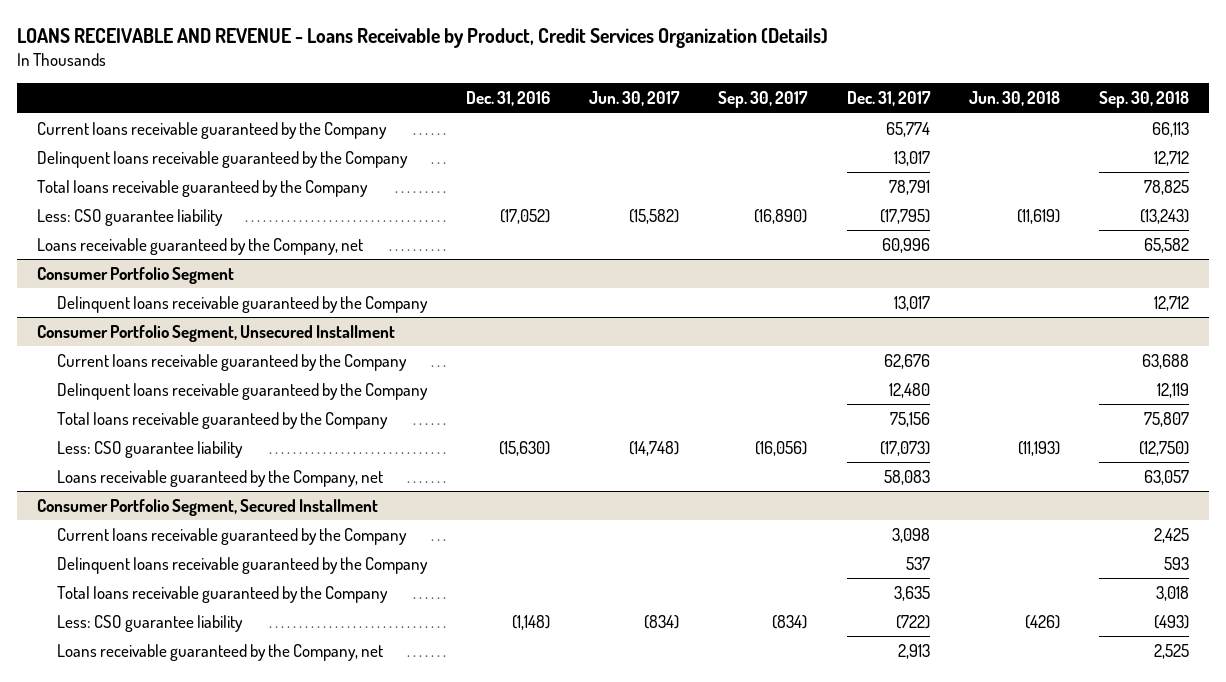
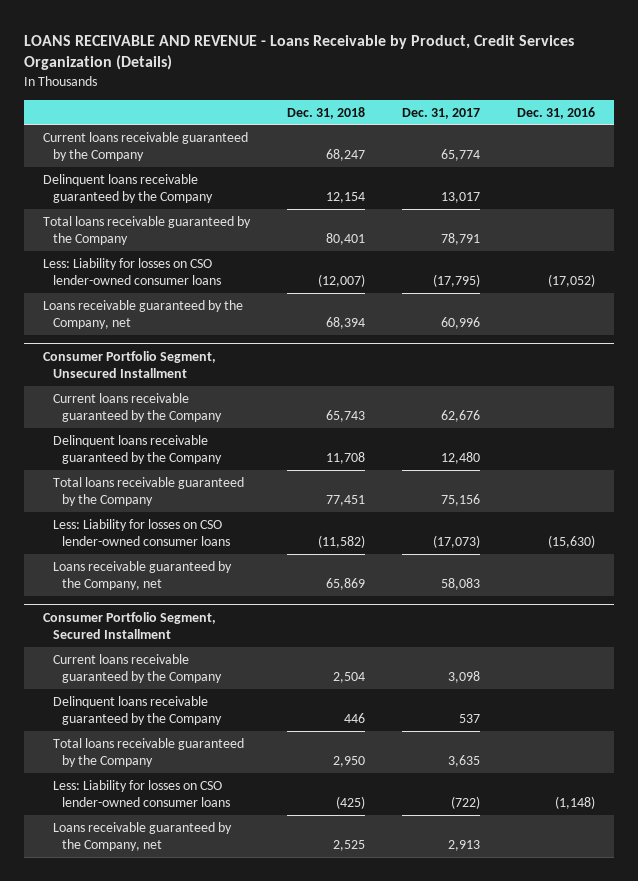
[589,91,681,107] Jun. 30, 2017 -> none
[718,91,809,109] Sep. 30, 2017 -> none
[968,91,1060,107] Jun. 30, 2018 -> none
[1098,91,1189,109] Sep. 30, 2018 -> none
none -> [286,106,365,119] Dec. 31, 2018
[36,208,223,226] Less: CSO guarantee liability -> [42,257,221,286] Less: Liability for losses on CSO lender-owned consumer loans
[36,266,234,284] Consumer Portfolio Segment -> none
[56,295,428,313] Delinquent loans receivable guaranteed by the Company -> none
[56,440,243,458] Less: CSO guarantee liability -> [52,518,231,547] Less: Liability for losses on CSO lender-owned consumer loans
[56,614,243,632] Less: CSO guarantee liability -> [52,779,231,808] Less: Liability for losses on CSO lender-owned consumer loans

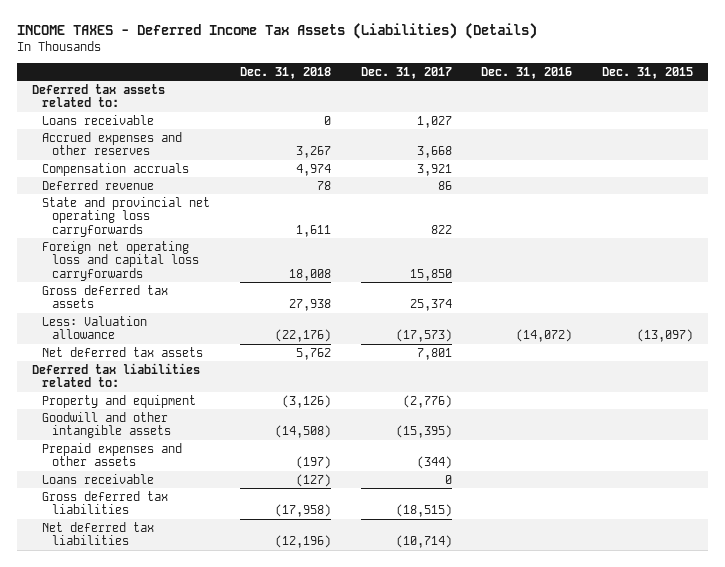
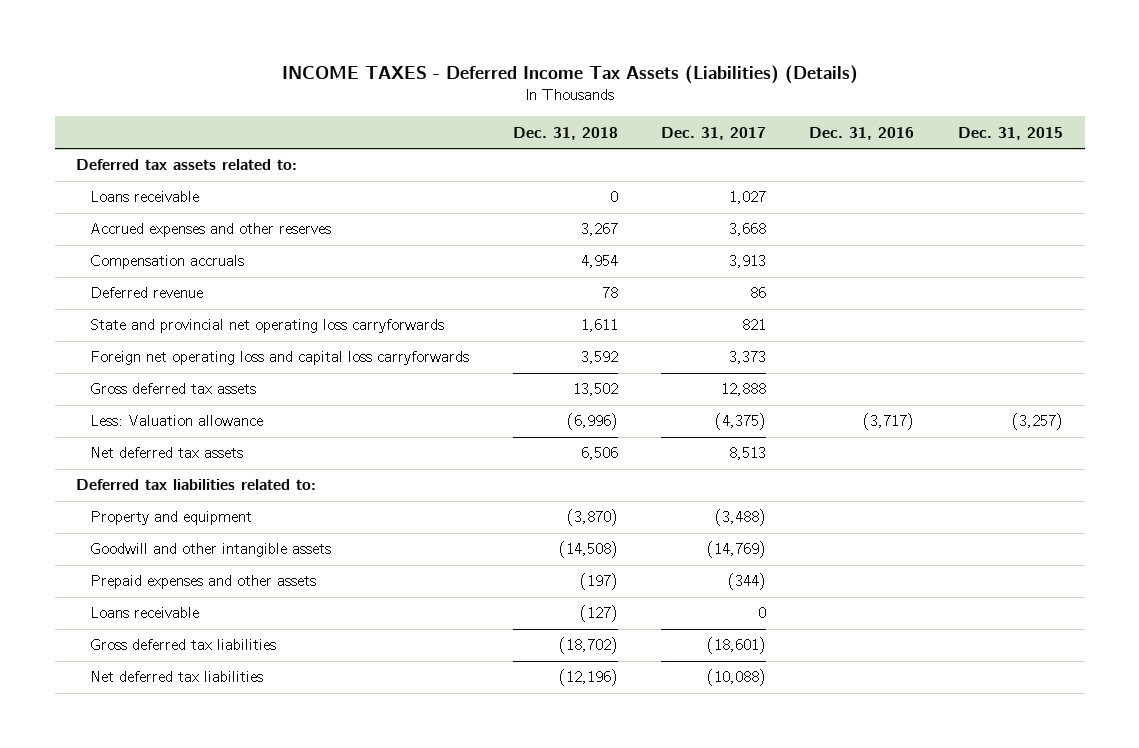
[295,163,331,176] 4,974 -> [580,255,618,269] 4,954
[416,163,452,176] 3,921 -> [729,255,767,269] 3,913
[430,224,452,234] 822 -> [742,319,767,331] 821
[288,268,331,281] 18,008 -> [580,351,618,365] 3,592
[409,268,452,281] 15,850 -> [729,351,767,365] 3,373
[288,299,331,312] 27,938 -> [572,383,618,397] 13,502
[409,299,452,312] 25,374 -> [721,383,767,397] 12,888
[274,329,331,343] (22,176) -> [566,413,618,431] (6,996)
[395,329,452,343] (17,573) -> [715,413,767,431] (4,375)
[516,329,573,343] (14,072) -> [863,413,915,431] (3,717)
[637,329,694,343] (13,097) -> [1011,413,1063,431] (3,257)
[295,347,331,360] 5,762 -> [580,447,618,461] 6,506
[416,347,452,360] 7,801 -> [729,447,767,461] 8,513
[281,394,331,408] (3,126) -> [566,509,618,527] (3,870)
[402,394,452,408] (2,776) -> [715,509,767,527] (3,488)
[395,425,452,439] (15,395) -> [707,541,767,559] (14,769)
[274,504,331,518] (17,958) -> [558,637,618,655] (18,702)
[395,504,452,518] (18,515) -> [707,637,767,655] (18,601)
[395,535,452,549] (10,714) -> [707,669,767,687] (10,088)

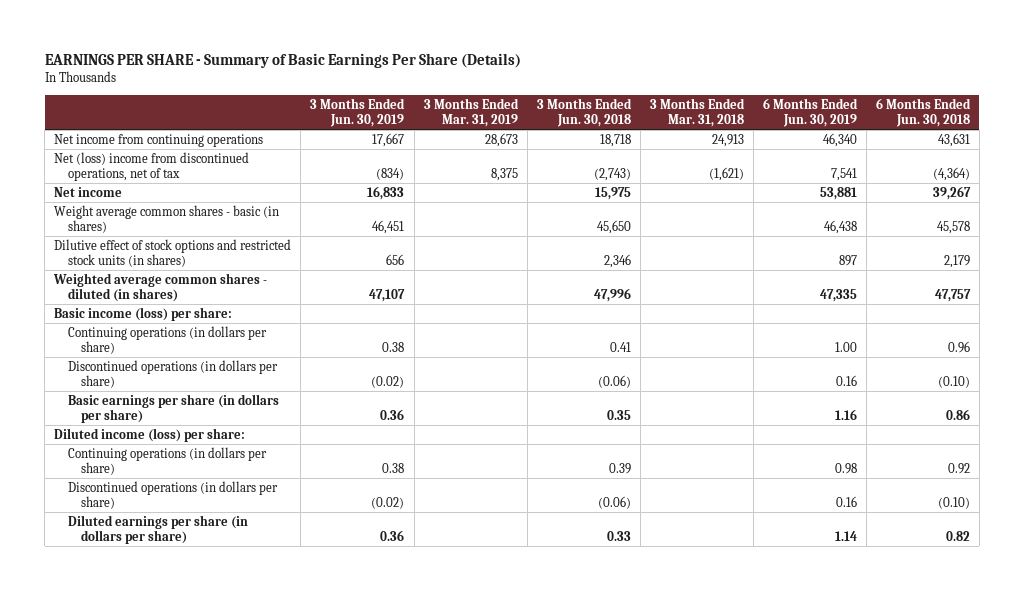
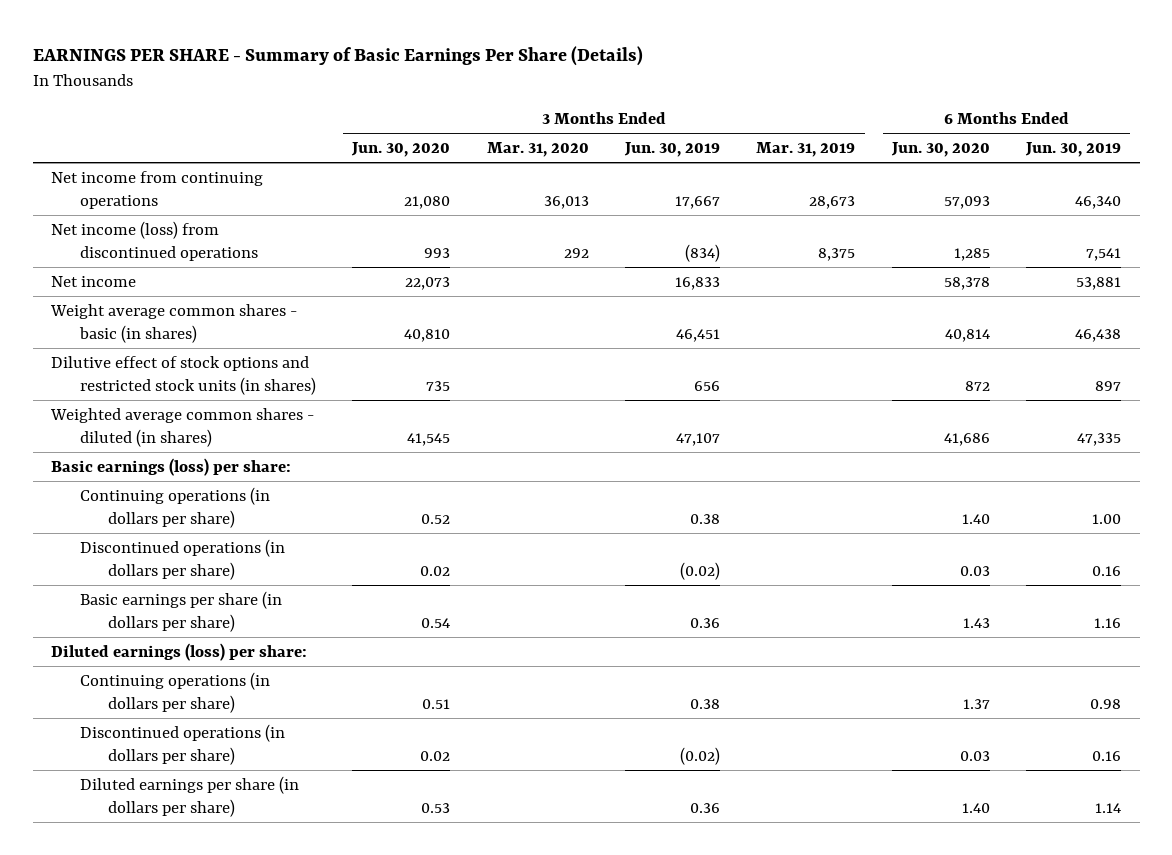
[536,97,632,128] 3 Months Ended Jun. 30, 2018 -> none
[649,97,745,128] 3 Months Ended Mar. 31, 2018 -> none
[875,97,971,128] 6 Months Ended Jun. 30, 2018 -> none
none -> [351,142,451,158] Jun. 30, 2020
none -> [486,142,589,158] Mar. 31, 2020
none -> [890,142,990,158] Jun. 30, 2020
[54,151,250,182] Net (loss) income from discontinued operations, net of tax -> [50,220,258,261] Net income (loss) from discontinued operations
[54,306,233,321] Basic income (loss) per share: -> [50,457,291,476] Basic earnings (loss) per share:
[54,427,246,442] Diluted income (loss) per share: -> [50,642,307,661] Diluted earnings (loss) per share:

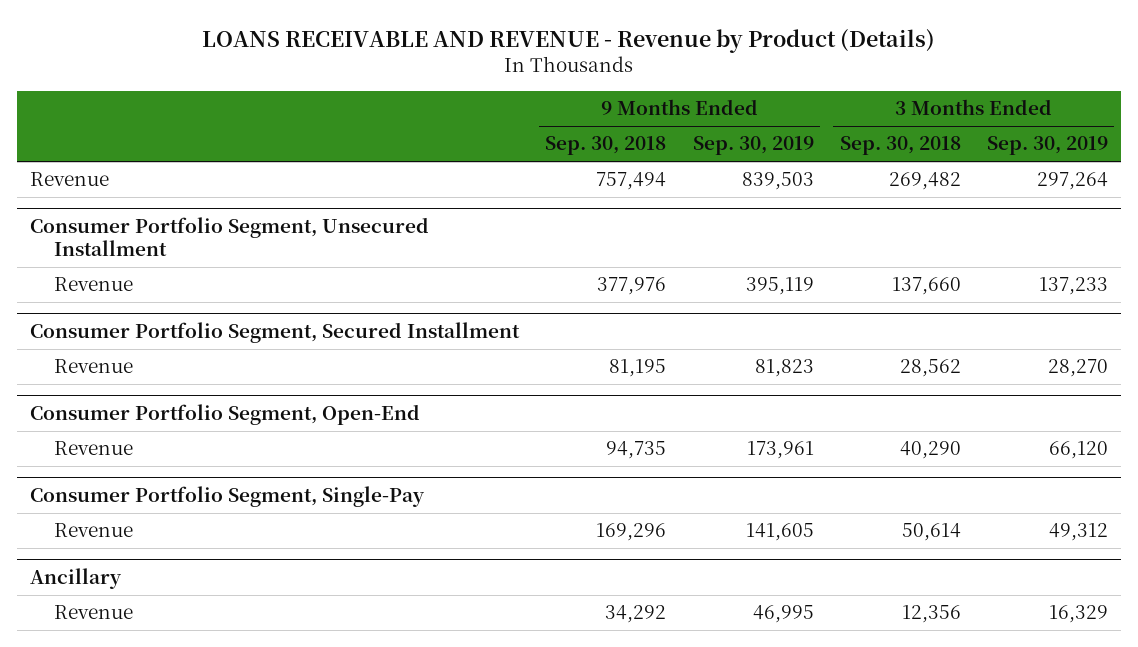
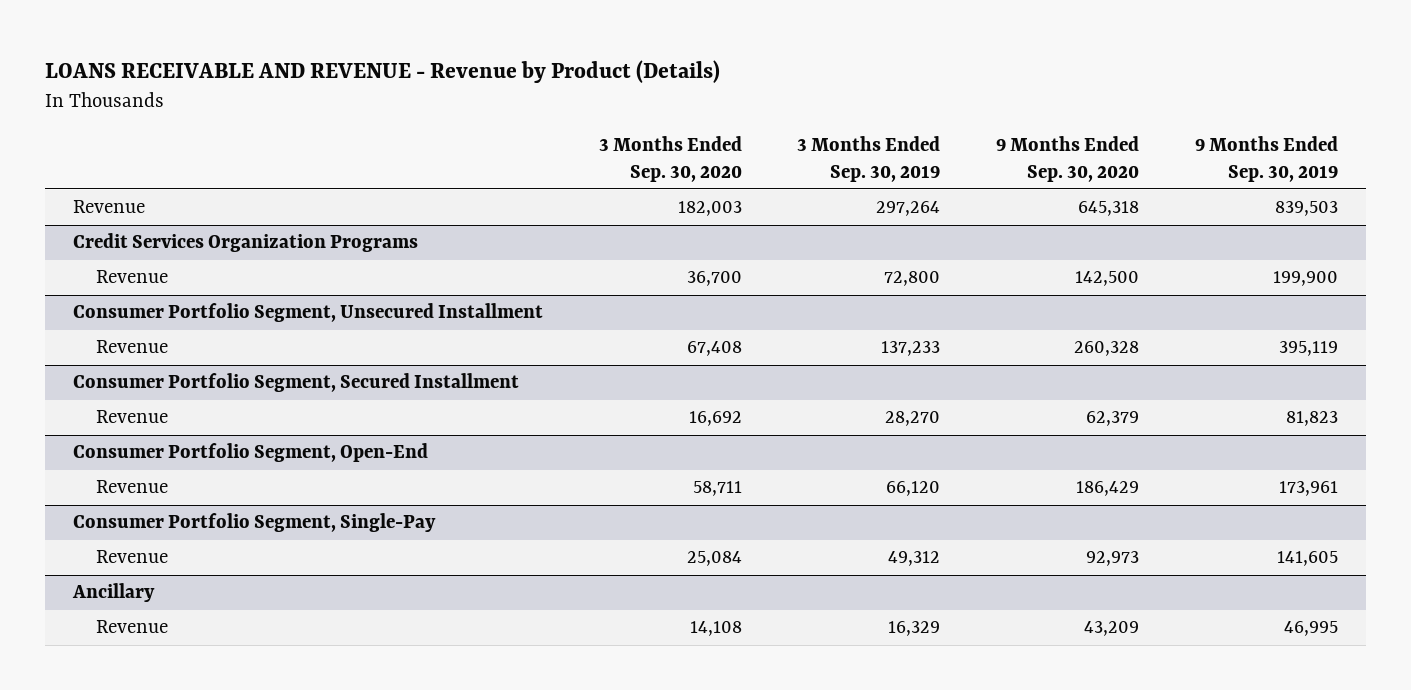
[545,136,667,156] Sep. 30, 2018 -> none
[839,136,961,156] Sep. 30, 2018 -> none
none -> [598,136,742,182] 3 Months Ended Sep. 30, 2020
none -> [996,136,1140,182] 9 Months Ended Sep. 30, 2020
none -> [72,233,418,253] Credit Services Organization Programs
none -> [95,270,168,284] Revenue

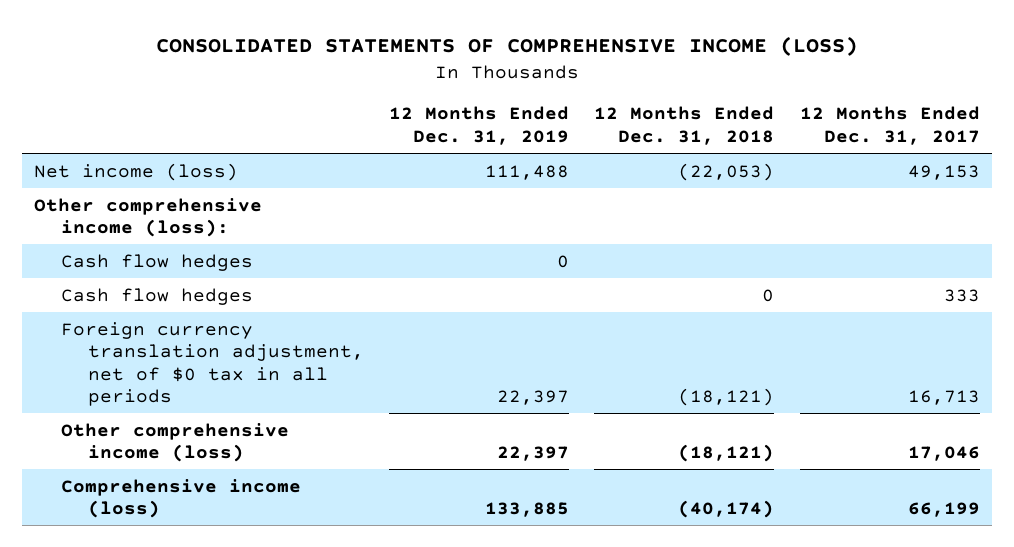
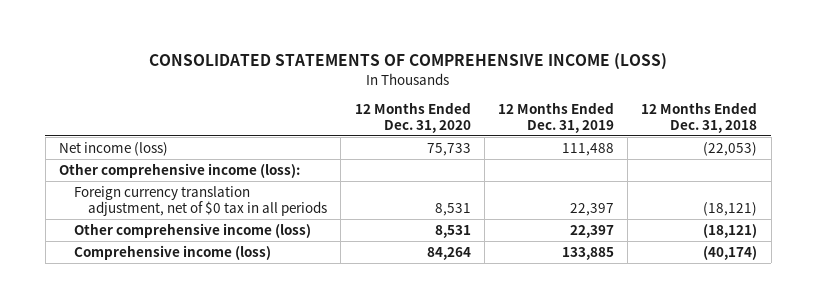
[799,106,980,145] 12 Months Ended Dec. 31, 2017 -> none
none -> [354,101,471,133] 12 Months Ended Dec. 31, 2020
[60,253,253,271] Cash flow hedges -> none
[60,287,253,305] Cash flow hedges -> none

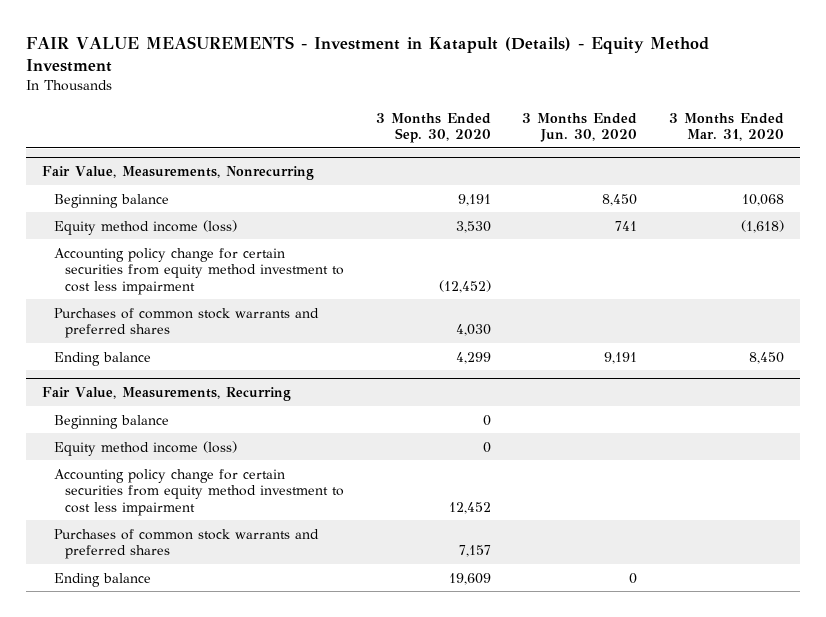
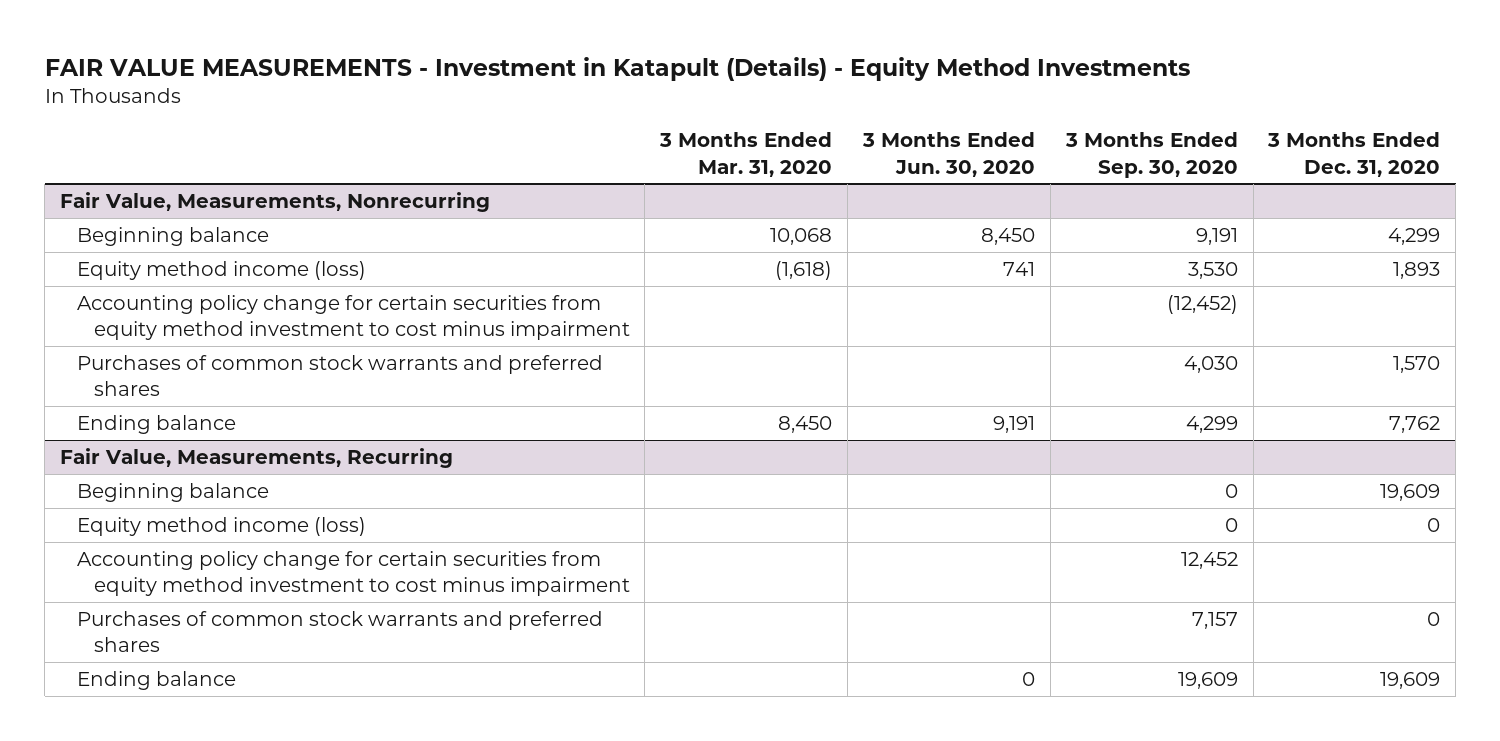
[26,35,710,72] FAIR VALUE MEASUREMENTS - Investment in Katapult (Details) - Equity Method Investment -> [44,57,1190,82] FAIR VALUE MEASUREMENTS - Investment in Katapult (Details) - Equity Method Investments
none -> [1267,132,1441,177] 3 Months Ended Dec. 31, 2020
[53,247,345,295] Accounting policy change for certain securities from equity method investment to cost less impairment -> [76,294,630,341] Accounting policy change for certain securities from equity method investment to cost minus impairment
[53,468,345,516] Accounting policy change for certain securities from equity method investment to cost less impairment -> [76,550,630,597] Accounting policy change for certain securities from equity method investment to cost minus impairment

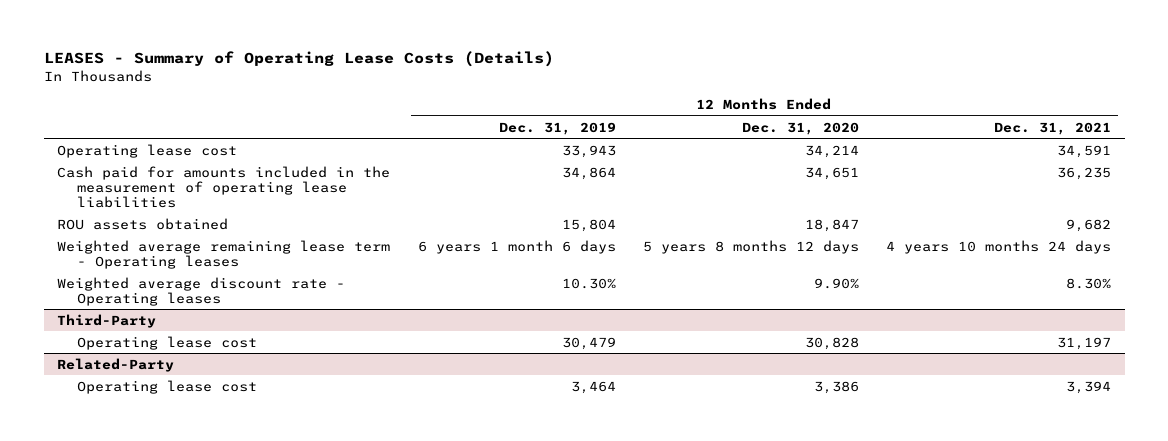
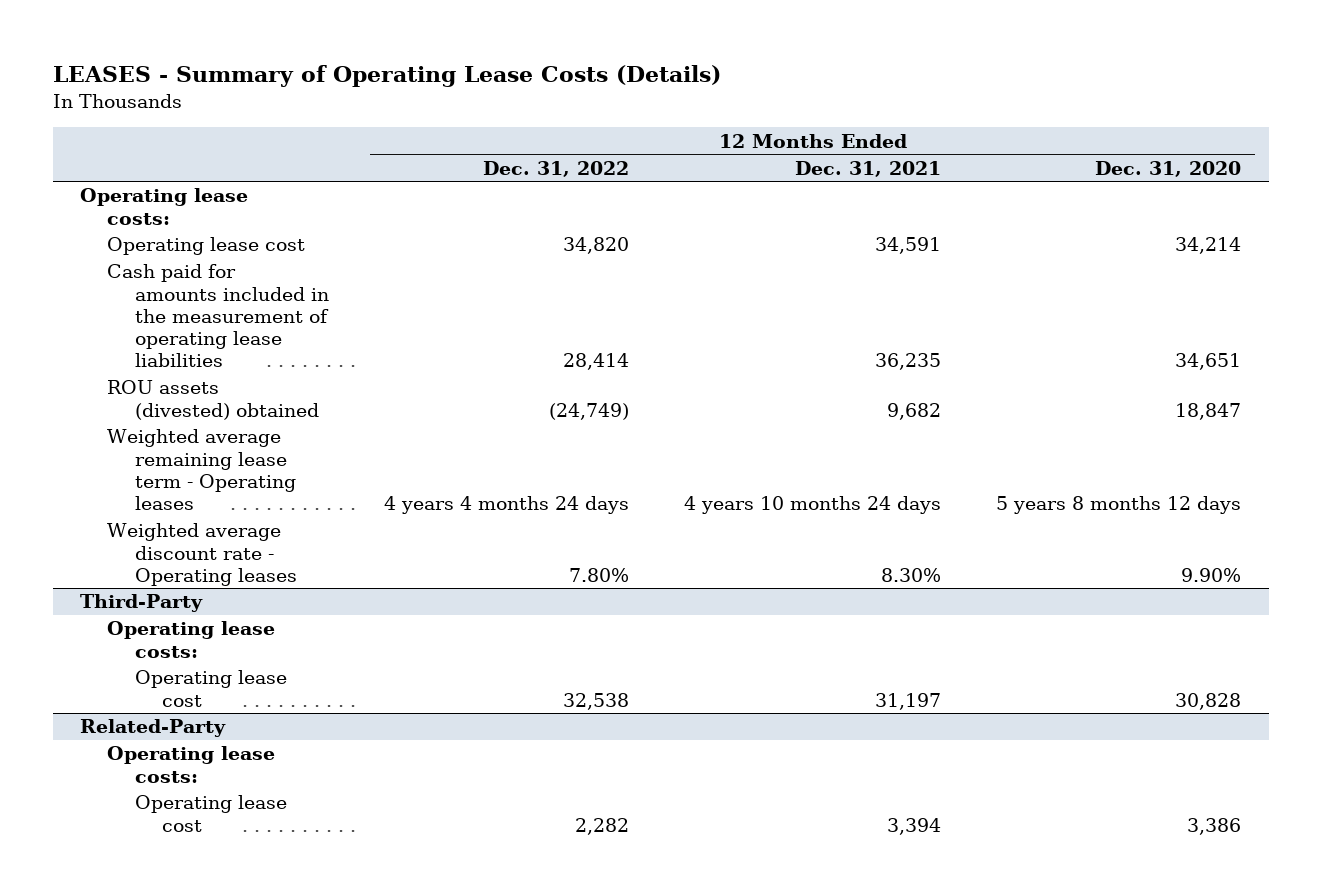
[498,121,616,135] Dec. 31, 2019 -> none
none -> [482,160,629,177] Dec. 31, 2022
none -> [80,188,249,225] Operating lease costs:
[57,217,229,230] ROU assets obtained -> [107,380,319,420] ROU assets (divested) obtained
none -> [107,621,276,658] Operating lease costs:
none -> [107,746,276,783] Operating lease costs:

